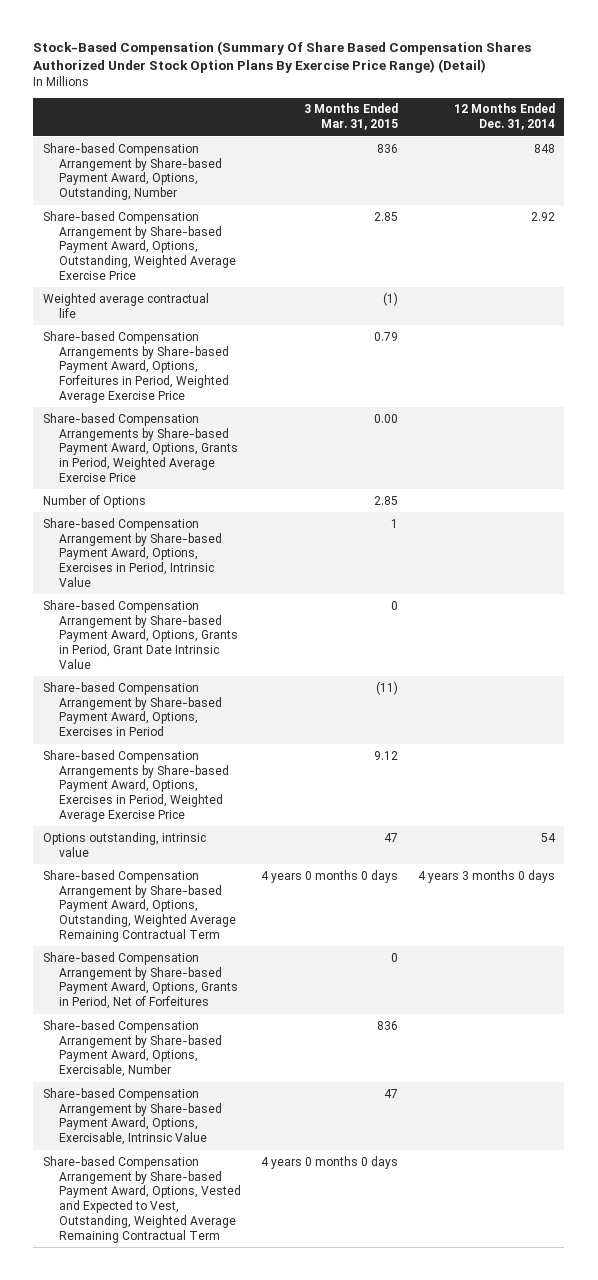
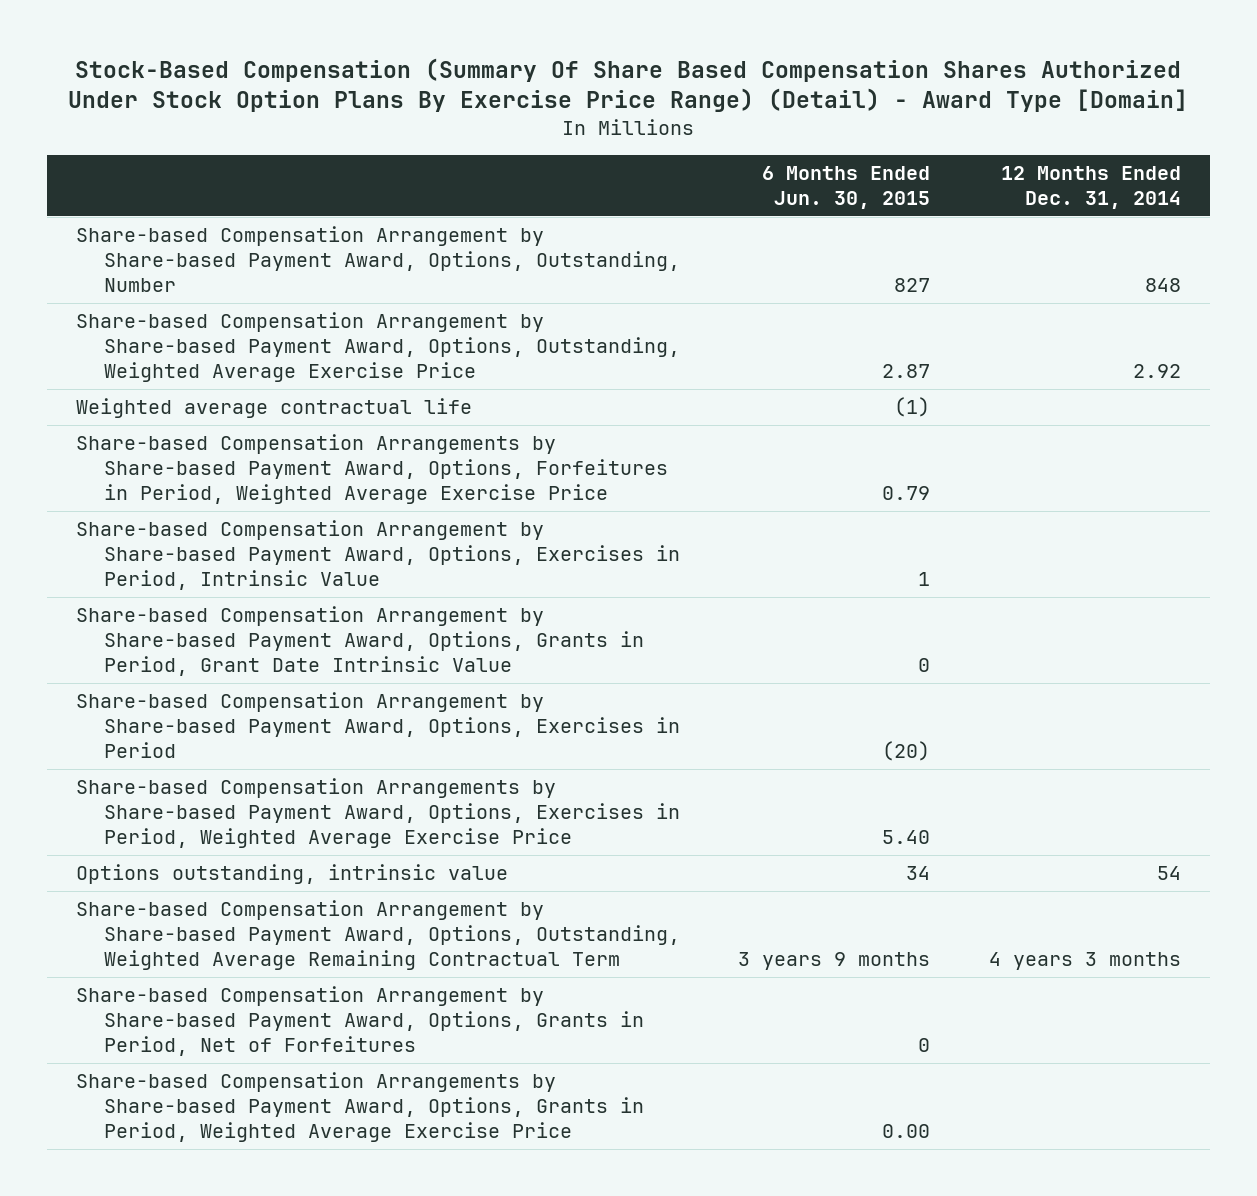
[33,40,532,73] Stock-Based Compensation (Summary Of Share Based Compensation Shares Authorized Under Stock Option Plans By Exercise Price Range) (Detail) -> [68,57,1189,113] Stock-Based Compensation (Summary Of Share Based Compensation Shares Authorized Under Stock Option Plans By Exercise Price Range) (Detail) - Award Type [Domain]
[303,103,398,131] 3 Months Ended Mar. 31, 2015 -> none
none -> [762,166,931,210] 6 Months Ended Jun. 30, 2015
[43,494,147,508] Number of Options -> none
[417,869,555,883] 4 years 3 months 0 days -> [988,952,1181,971] 4 years 3 months
[43,1019,223,1078] Share-based Compensation Arrangement by Share-based Payment Award, Options, Exercisable, Number -> none
[43,1087,223,1146] Share-based Compensation Arrangement by Share-based Payment Award, Options, Exercisable, Intrinsic Value -> none
[43,1155,242,1243] Share-based Compensation Arrangement by Share-based Payment Award, Options, Vested and Expected to Vest, Outstanding, Weighted Average Remaining Contractual Term -> none
[43,412,239,482] Share-based Compensation Arrangements by Share-based Payment Award, Options, Grants in Period, Weighted Average Exercise Price -> [75,1072,645,1143] Share-based Compensation Arrangements by Share-based Payment Award, Options, Grants in Period, Weighted Average Exercise Price

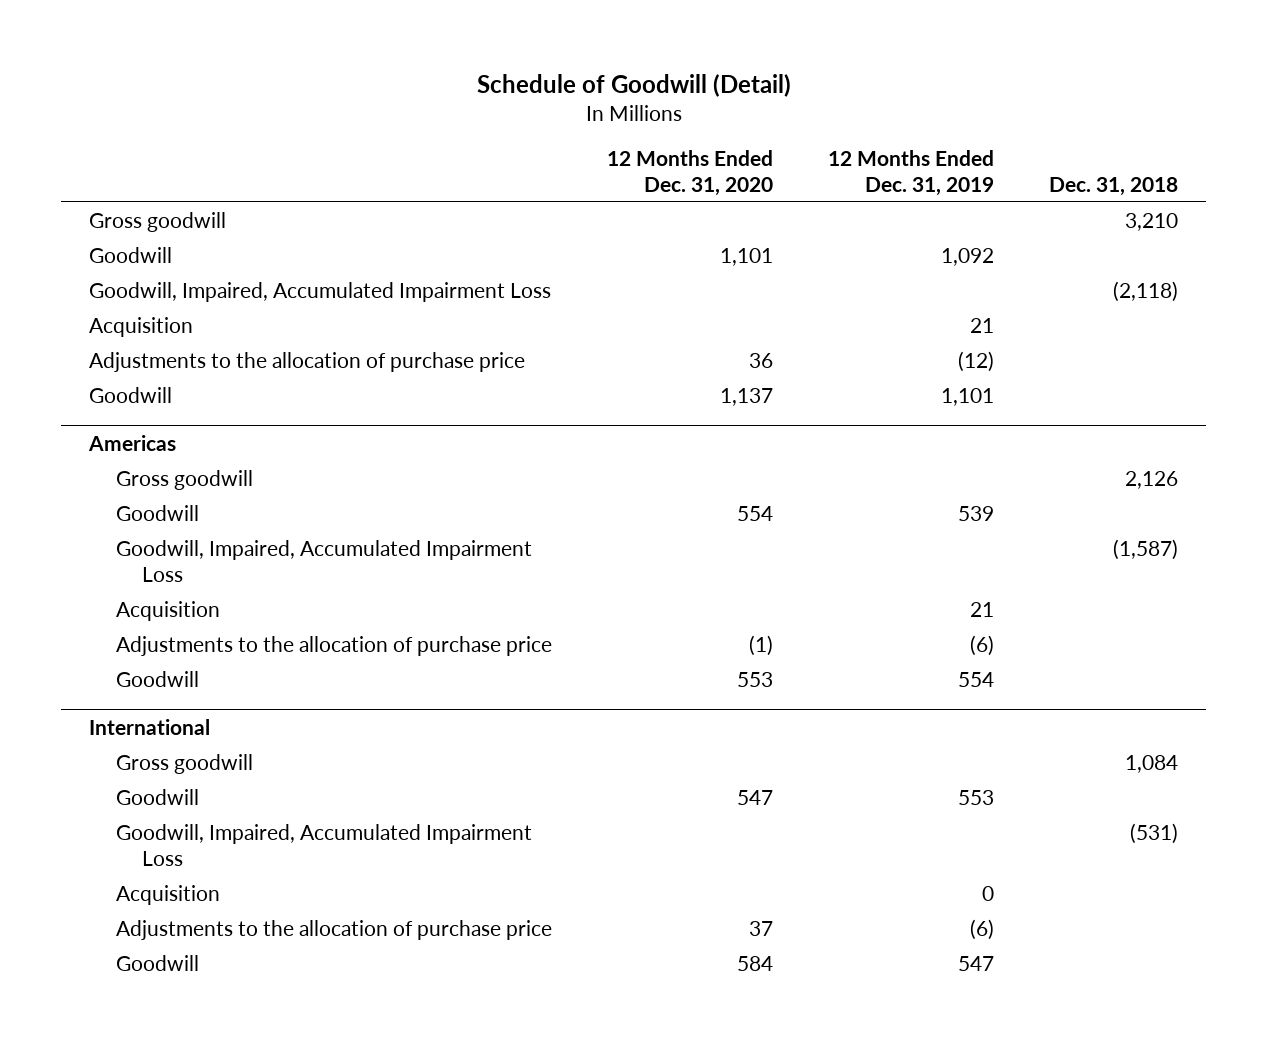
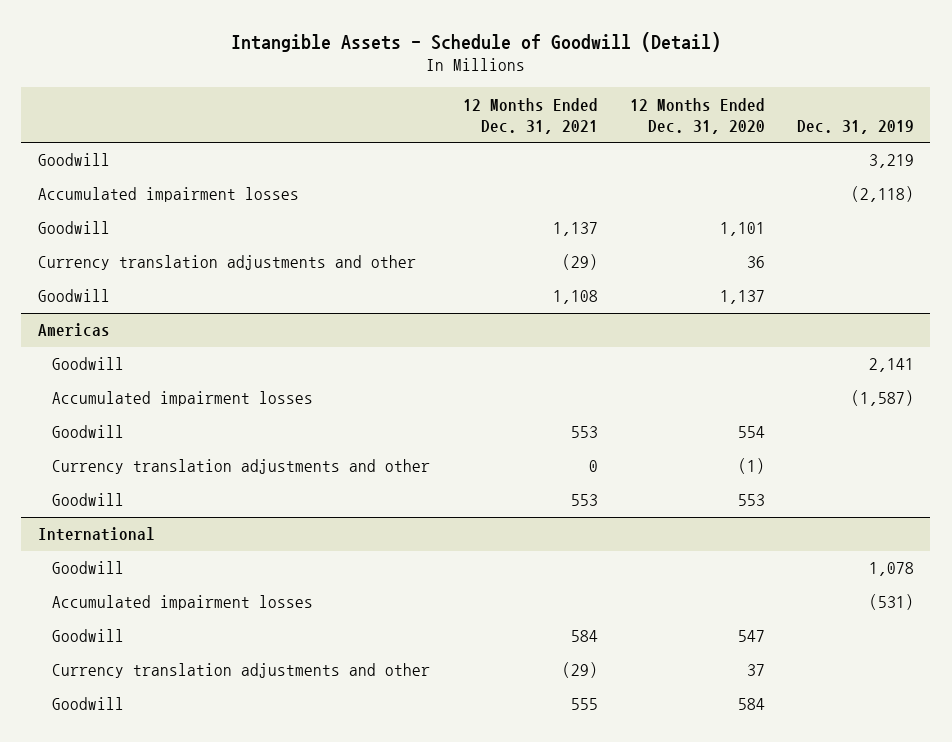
[476,74,791,98] Schedule of Goodwill (Detail) -> [230,31,721,52] Intangible Assets - Schedule of Goodwill (Detail)
[828,149,995,196] 12 Months Ended Dec. 31, 2019 -> none
[1049,176,1179,196] Dec. 31, 2018 -> none
none -> [462,97,598,134] 12 Months Ended Dec. 31, 2021
none -> [797,119,915,134] Dec. 31, 2019
[88,211,226,232] Gross goodwill -> [37,153,110,167] Goodwill
none -> [37,187,299,203] Accumulated impairment losses
[88,281,551,302] Goodwill, Impaired, Accumulated Impairment Loss -> none
[88,316,193,337] Acquisition -> none
[88,351,525,372] Adjustments to the allocation of purchase price -> [37,255,416,271] Currency translation adjustments and other
[115,469,253,490] Gross goodwill -> [52,357,125,371] Goodwill
none -> [52,391,314,407] Accumulated impairment losses
[115,539,532,582] Goodwill, Impaired, Accumulated Impairment Loss -> none
[115,600,220,621] Acquisition -> none
[115,635,552,656] Adjustments to the allocation of purchase price -> [52,459,431,475] Currency translation adjustments and other
[115,753,253,774] Gross goodwill -> [52,561,125,575] Goodwill
none -> [52,595,314,611] Accumulated impairment losses
[115,823,532,866] Goodwill, Impaired, Accumulated Impairment Loss -> none
[115,884,220,905] Acquisition -> none
[115,919,552,940] Adjustments to the allocation of purchase price -> [52,663,431,679] Currency translation adjustments and other

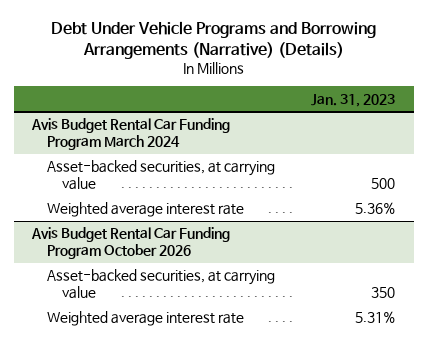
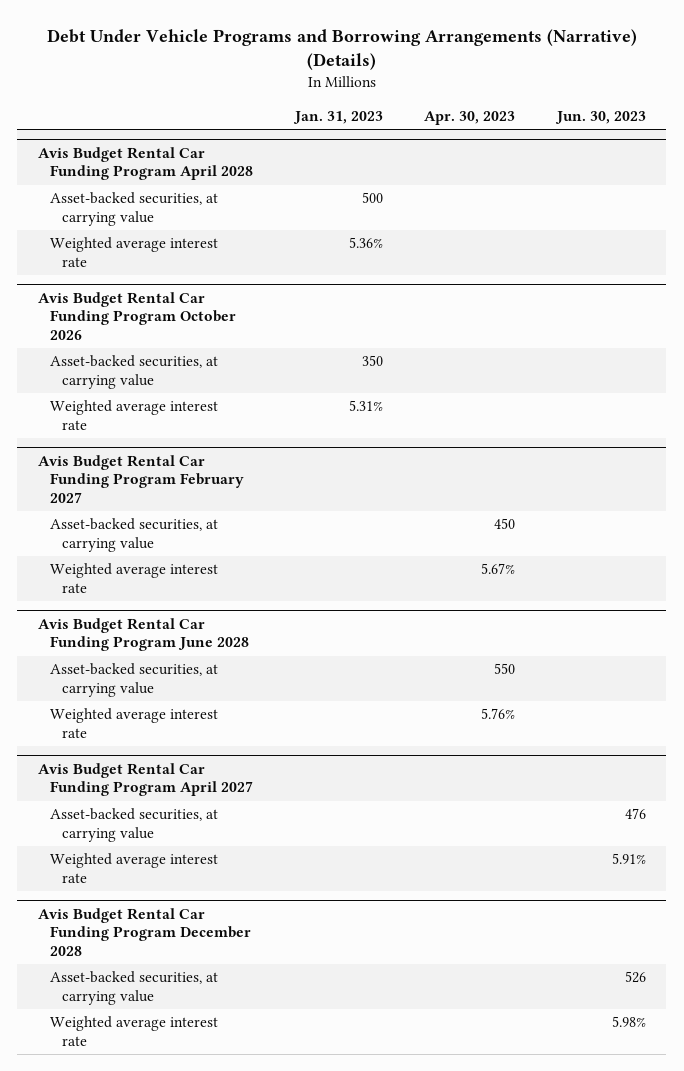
none -> [424,111,516,126] Apr. 30, 2023
none -> [554,111,646,125] Jun. 30, 2023
[31,118,231,150] Avis Budget Rental Car Funding Program March 2024 -> [38,146,254,181] Avis Budget Rental Car Funding Program April 2028
none -> [38,454,245,504] Avis Budget Rental Car Funding Program February 2027
none -> [50,518,219,553] Asset-backed securities, at carrying value
none -> [50,563,219,594] Weighted average interest rate
none -> [38,617,250,652] Avis Budget Rental Car Funding Program June 2028
none -> [50,663,219,698] Asset-backed securities, at carrying value
none -> [50,708,219,739] Weighted average interest rate
none -> [38,762,254,797] Avis Budget Rental Car Funding Program April 2027
none -> [50,808,219,843] Asset-backed securities, at carrying value
none -> [50,853,219,884] Weighted average interest rate
none -> [38,907,252,957] Avis Budget Rental Car Funding Program December 2028
none -> [50,971,219,1006] Asset-backed securities, at carrying value
none -> [50,1016,219,1047] Weighted average interest rate

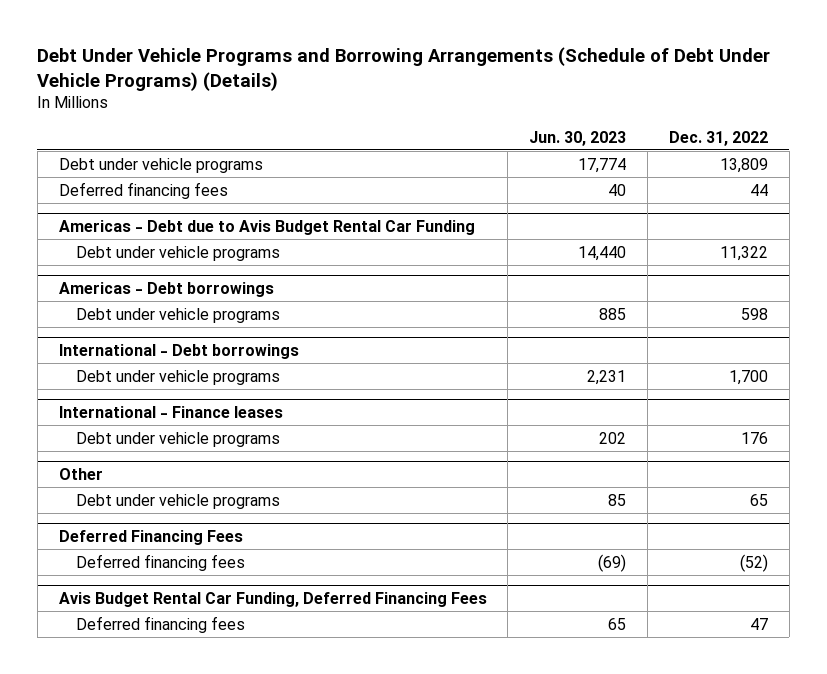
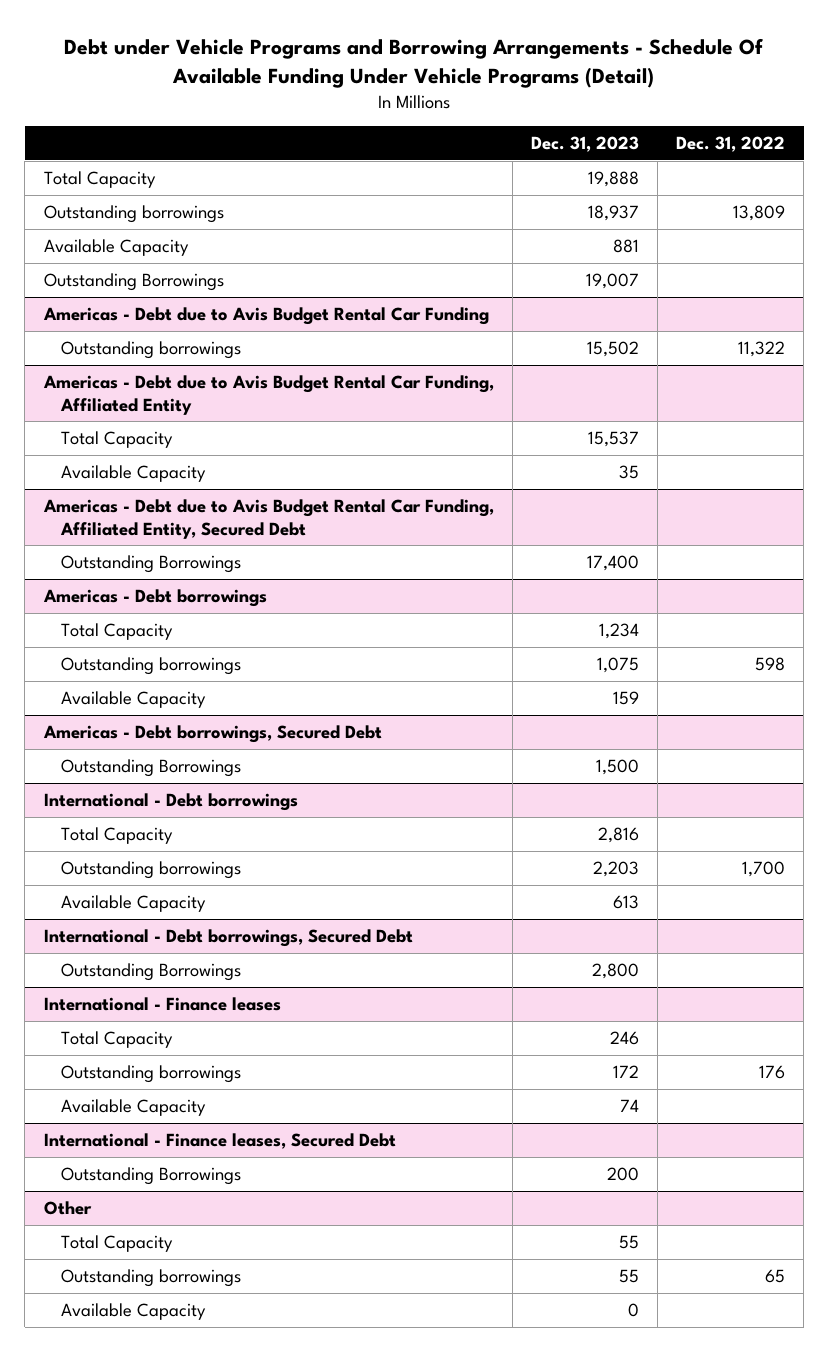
[37,46,771,91] Debt Under Vehicle Programs and Borrowing Arrangements (Schedule of Debt Under Vehicle Programs) (Details) -> [64,37,764,88] Debt under Vehicle Programs and Borrowing Arrangements - Schedule Of Available Funding Under Vehicle Programs (Detail)
[529,130,627,146] Jun. 30, 2023 -> none
none -> [530,136,639,153] Dec. 31, 2023
[58,181,228,199] Deferred financing fees -> none
none -> [43,170,156,188] Total Capacity
[58,157,263,173] Debt under vehicle programs -> [43,204,224,223] Outstanding borrowings
none -> [43,238,189,256] Available Capacity
none -> [43,272,224,291] Outstanding Borrowings
[76,245,281,261] Debt under vehicle programs -> [60,340,241,359] Outstanding borrowings
none -> [42,374,494,415] Americas - Debt due to Avis Budget Rental Car Funding, Affiliated Entity
none -> [60,430,173,448] Total Capacity
none -> [60,464,206,482] Available Capacity
none -> [42,498,494,539] Americas - Debt due to Avis Budget Rental Car Funding, Affiliated Entity, Secured Debt
none -> [60,554,241,573] Outstanding Borrowings
none -> [60,622,173,640] Total Capacity
[76,307,281,323] Debt under vehicle programs -> [60,656,241,675] Outstanding borrowings
none -> [60,690,206,708] Available Capacity
none -> [42,724,382,743] Americas - Debt borrowings, Secured Debt
none -> [60,758,241,777] Outstanding Borrowings
none -> [60,826,173,844] Total Capacity
[76,369,281,385] Debt under vehicle programs -> [60,860,241,879] Outstanding borrowings
none -> [60,894,206,912] Available Capacity
none -> [43,928,413,947] International - Debt borrowings, Secured Debt
none -> [60,962,241,981] Outstanding Borrowings
none -> [60,1030,173,1048] Total Capacity
[76,431,281,447] Debt under vehicle programs -> [60,1064,241,1083] Outstanding borrowings
none -> [60,1098,206,1116] Available Capacity
none -> [43,1132,396,1149] International - Finance leases, Secured Debt
none -> [60,1166,241,1185] Outstanding Borrowings
[58,529,243,545] Deferred Financing Fees -> none
[76,553,246,571] Deferred financing fees -> none
[58,591,487,607] Avis Budget Rental Car Funding, Deferred Financing Fees -> none
[76,615,246,633] Deferred financing fees -> none
none -> [60,1234,173,1252] Total Capacity
[76,493,281,509] Debt under vehicle programs -> [60,1268,241,1287] Outstanding borrowings
none -> [60,1302,206,1320] Available Capacity

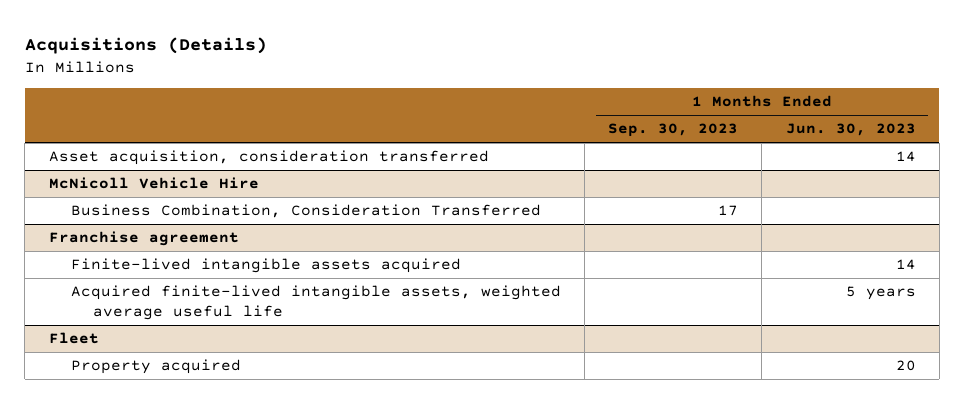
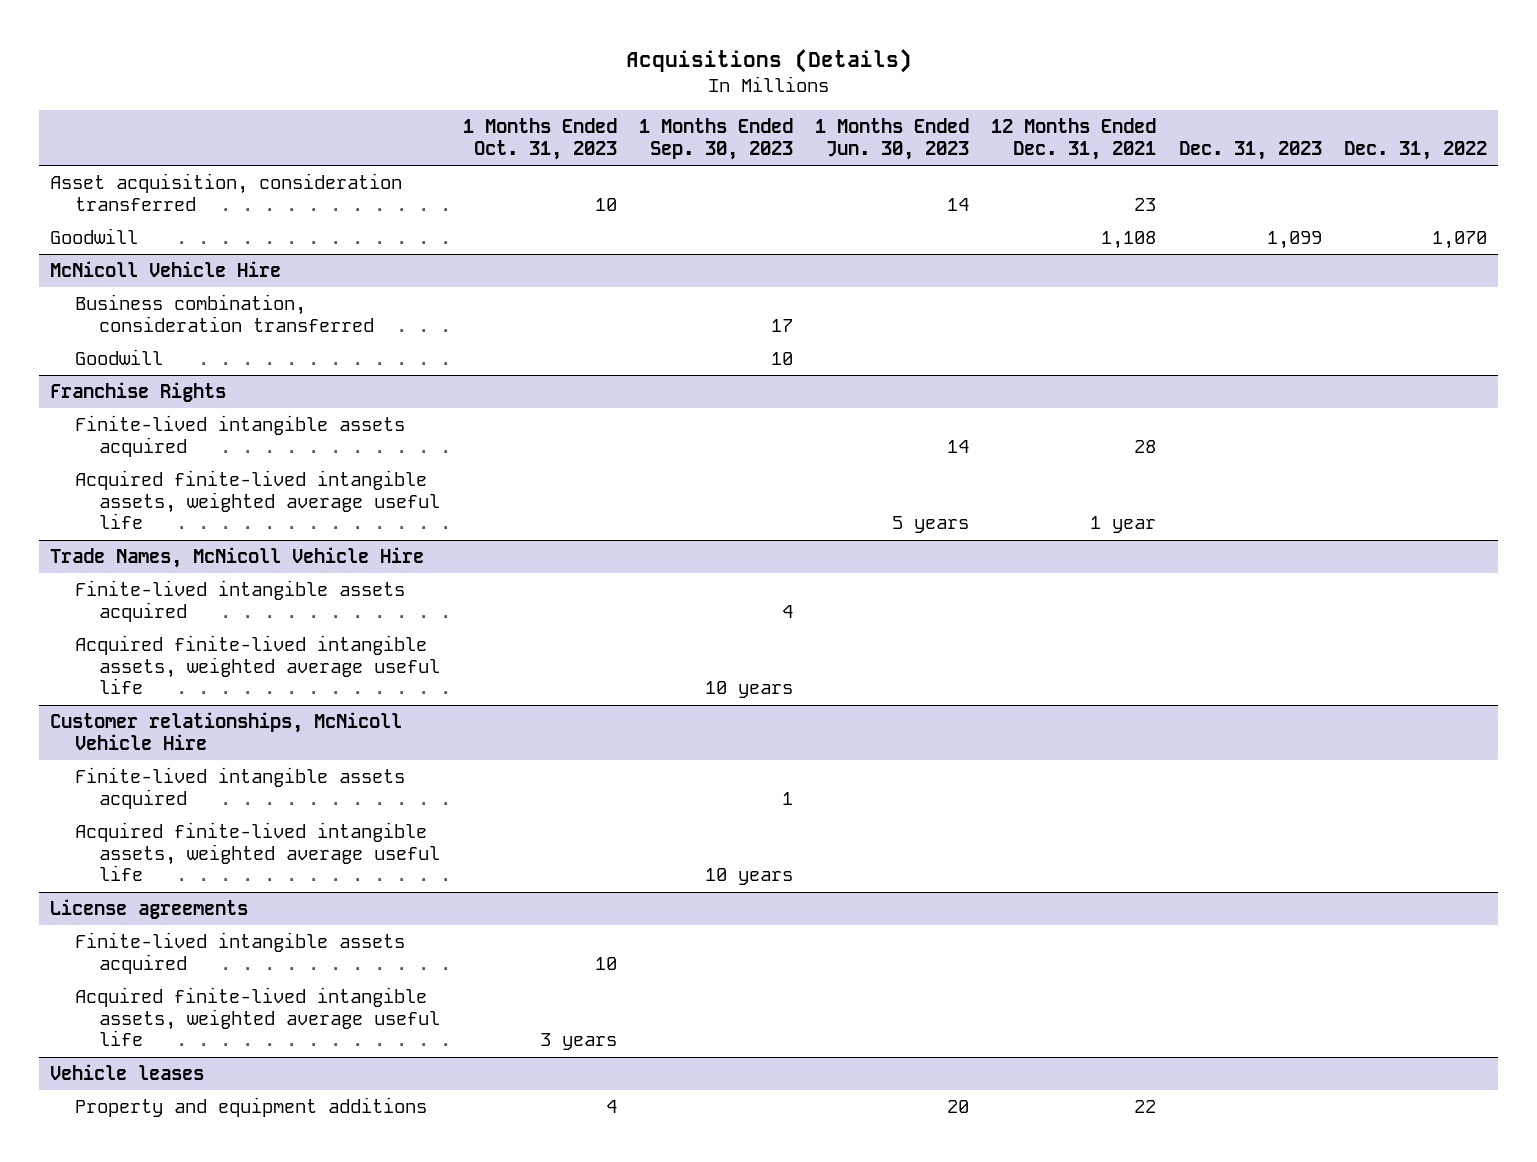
none -> [462,118,617,161] 1 Months Ended Oct. 31, 2023
none -> [991,118,1157,161] 12 Months Ended Dec. 31, 2021
none -> [1178,141,1322,161] Dec. 31, 2023
none -> [1344,141,1488,161] Dec. 31, 2022
none -> [50,228,139,245] Goodwill
[70,204,541,219] Business Combination, Consideration Transferred -> [74,294,375,332] Business combination, consideration transferred
none -> [74,349,163,366] Goodwill
[48,231,239,247] Franchise agreement -> [50,382,227,403] Franchise Rights
none -> [50,547,425,569] Trade Names, McNicoll Vehicle Hire
none -> [74,580,405,622] Finite-lived intangible assets acquired
none -> [74,635,441,695] Acquired finite-lived intangible assets, weighted average useful life
none -> [50,712,403,750] Customer relationships, McNicoll Vehicle Hire
none -> [74,767,405,809] Finite-lived intangible assets acquired
none -> [74,822,441,882] Acquired finite-lived intangible assets, weighted average useful life
none -> [50,899,249,920] License agreements
none -> [74,932,405,974] Finite-lived intangible assets acquired
none -> [74,987,441,1047] Acquired finite-lived intangible assets, weighted average useful life
[48,332,99,345] Fleet -> [50,1064,205,1081] Vehicle leases
[70,359,241,375] Property acquired -> [74,1097,427,1118] Property and equipment additions

